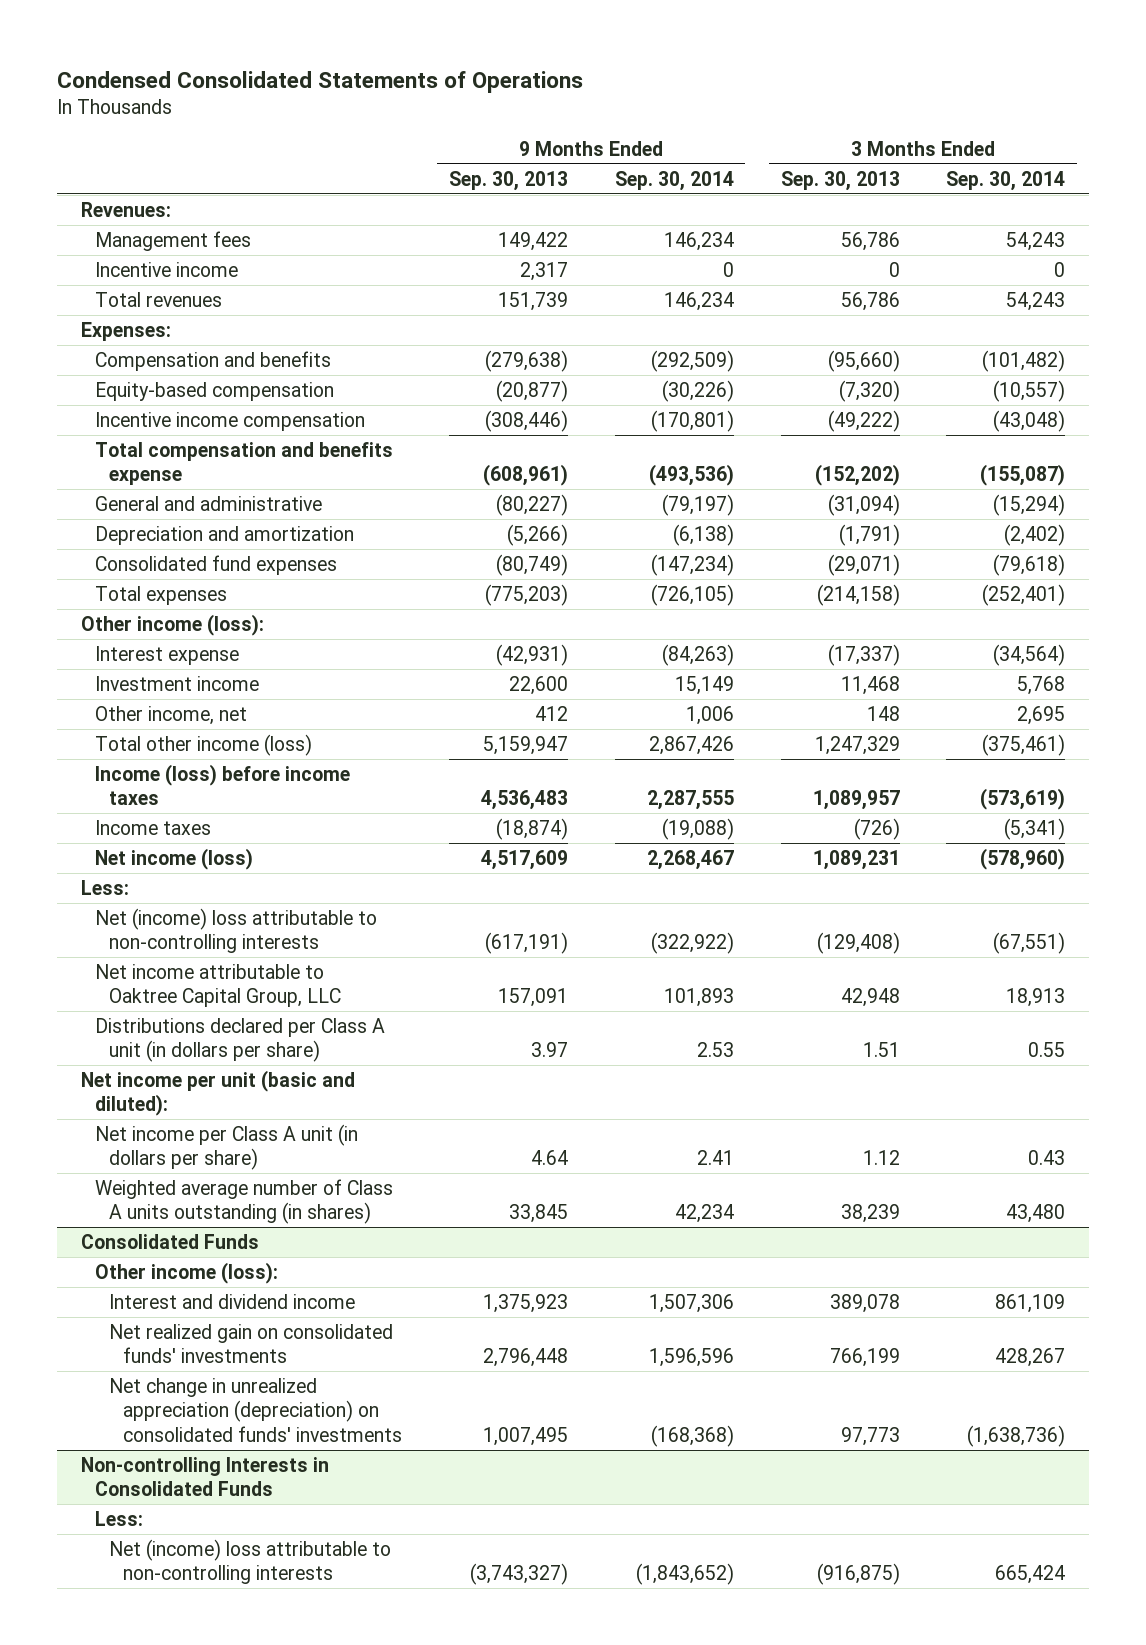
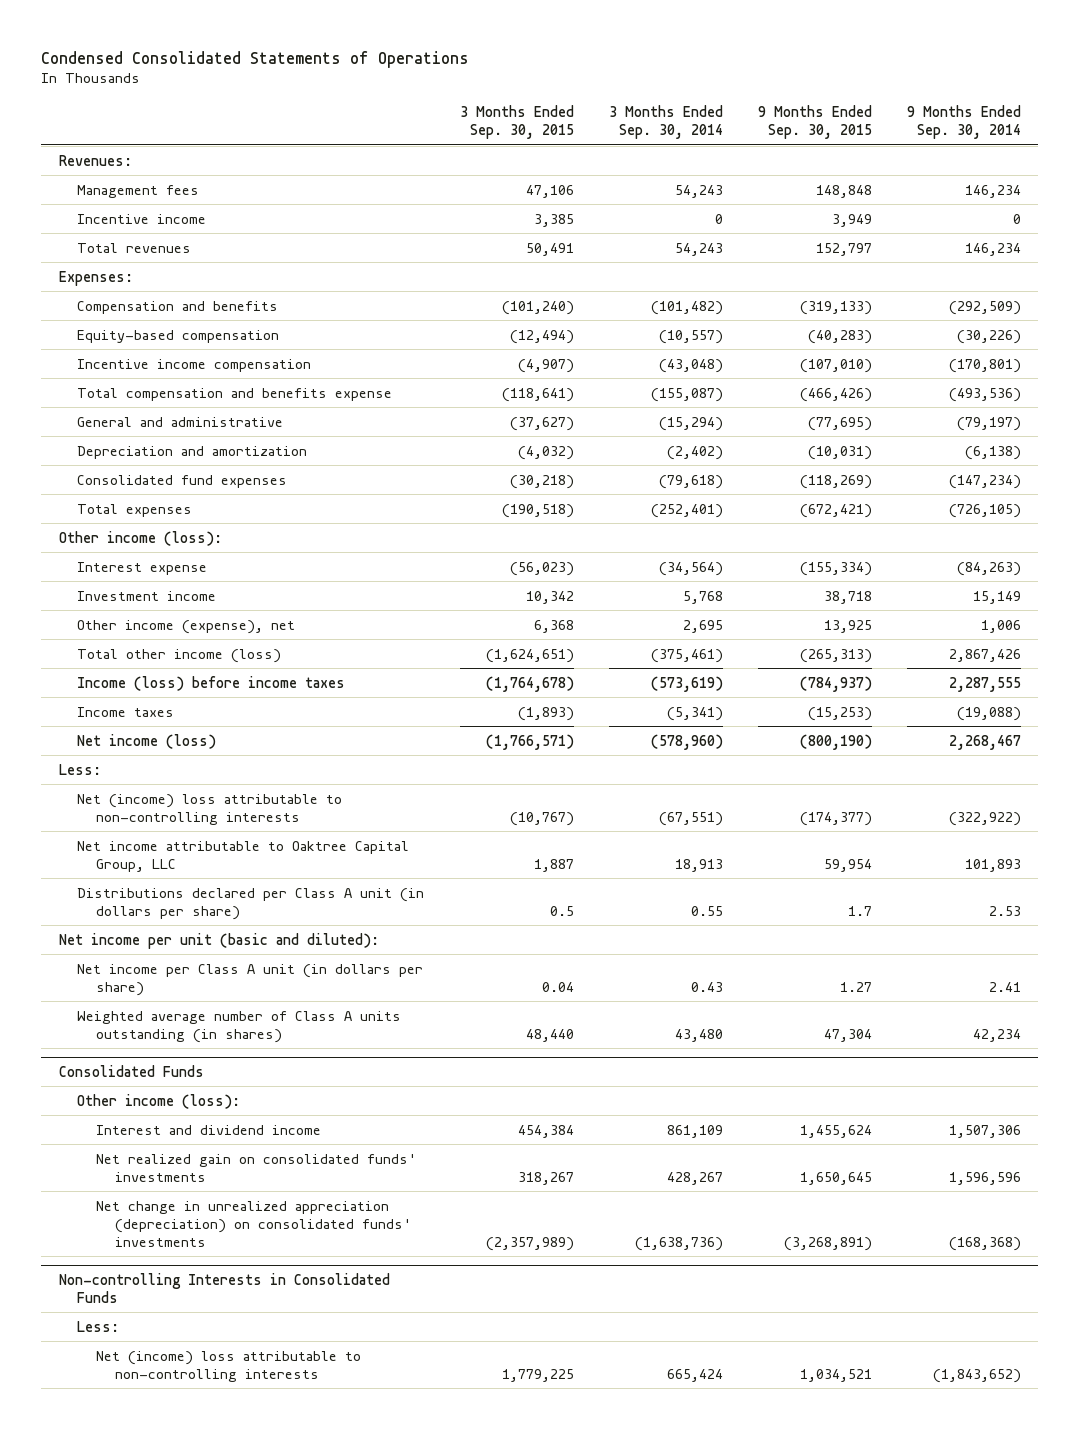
[449,170,569,191] Sep. 30, 2013 -> none
[780,170,900,191] Sep. 30, 2013 -> none
none -> [459,104,574,139] 3 Months Ended Sep. 30, 2015
none -> [757,104,872,139] 9 Months Ended Sep. 30, 2015
[94,705,247,725] Other income, net -> [77,619,296,634] Other income (expense), net

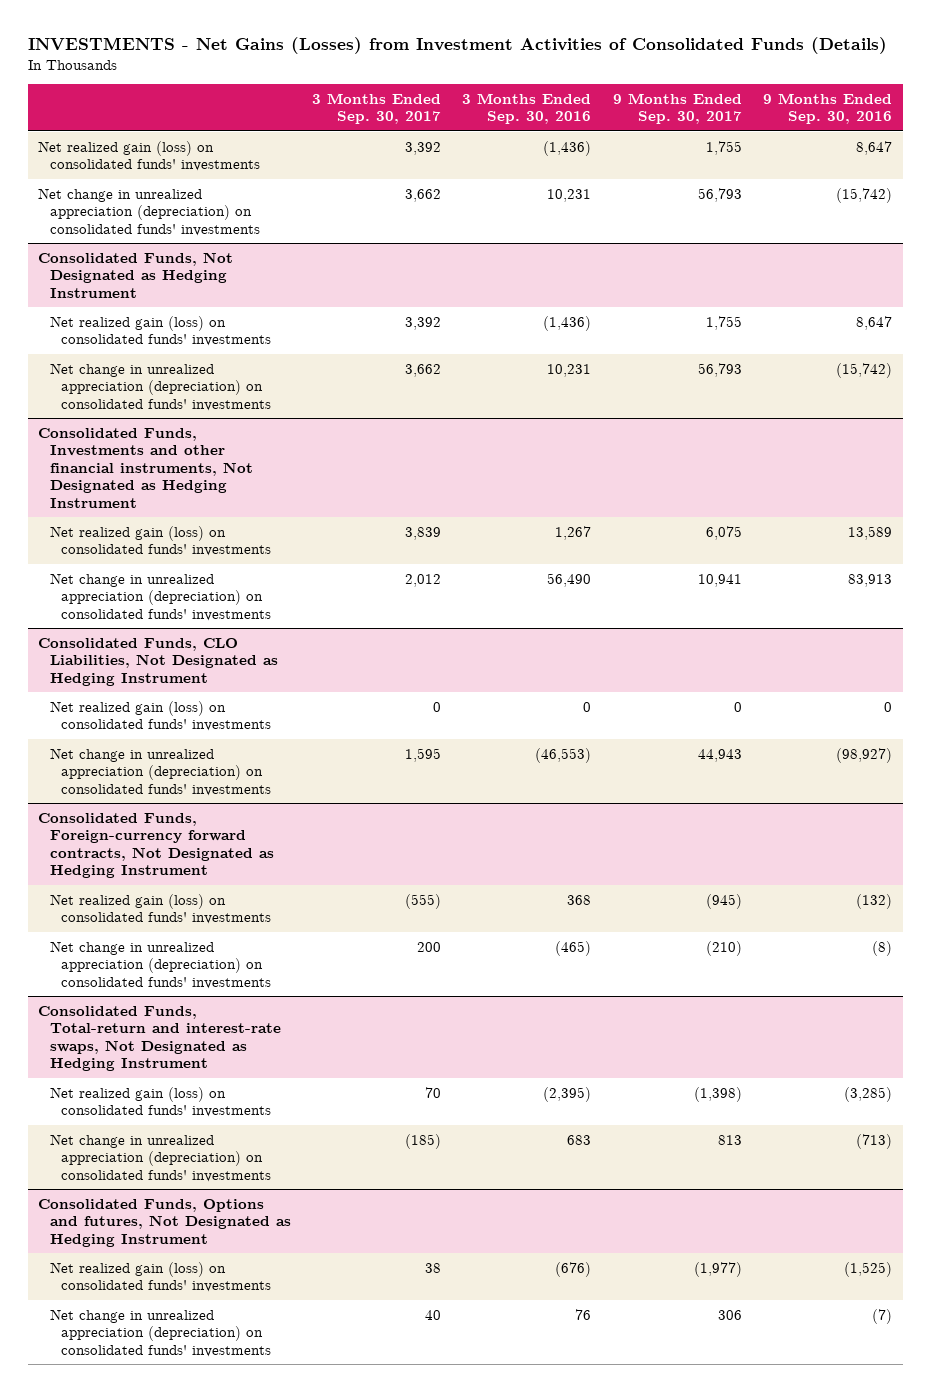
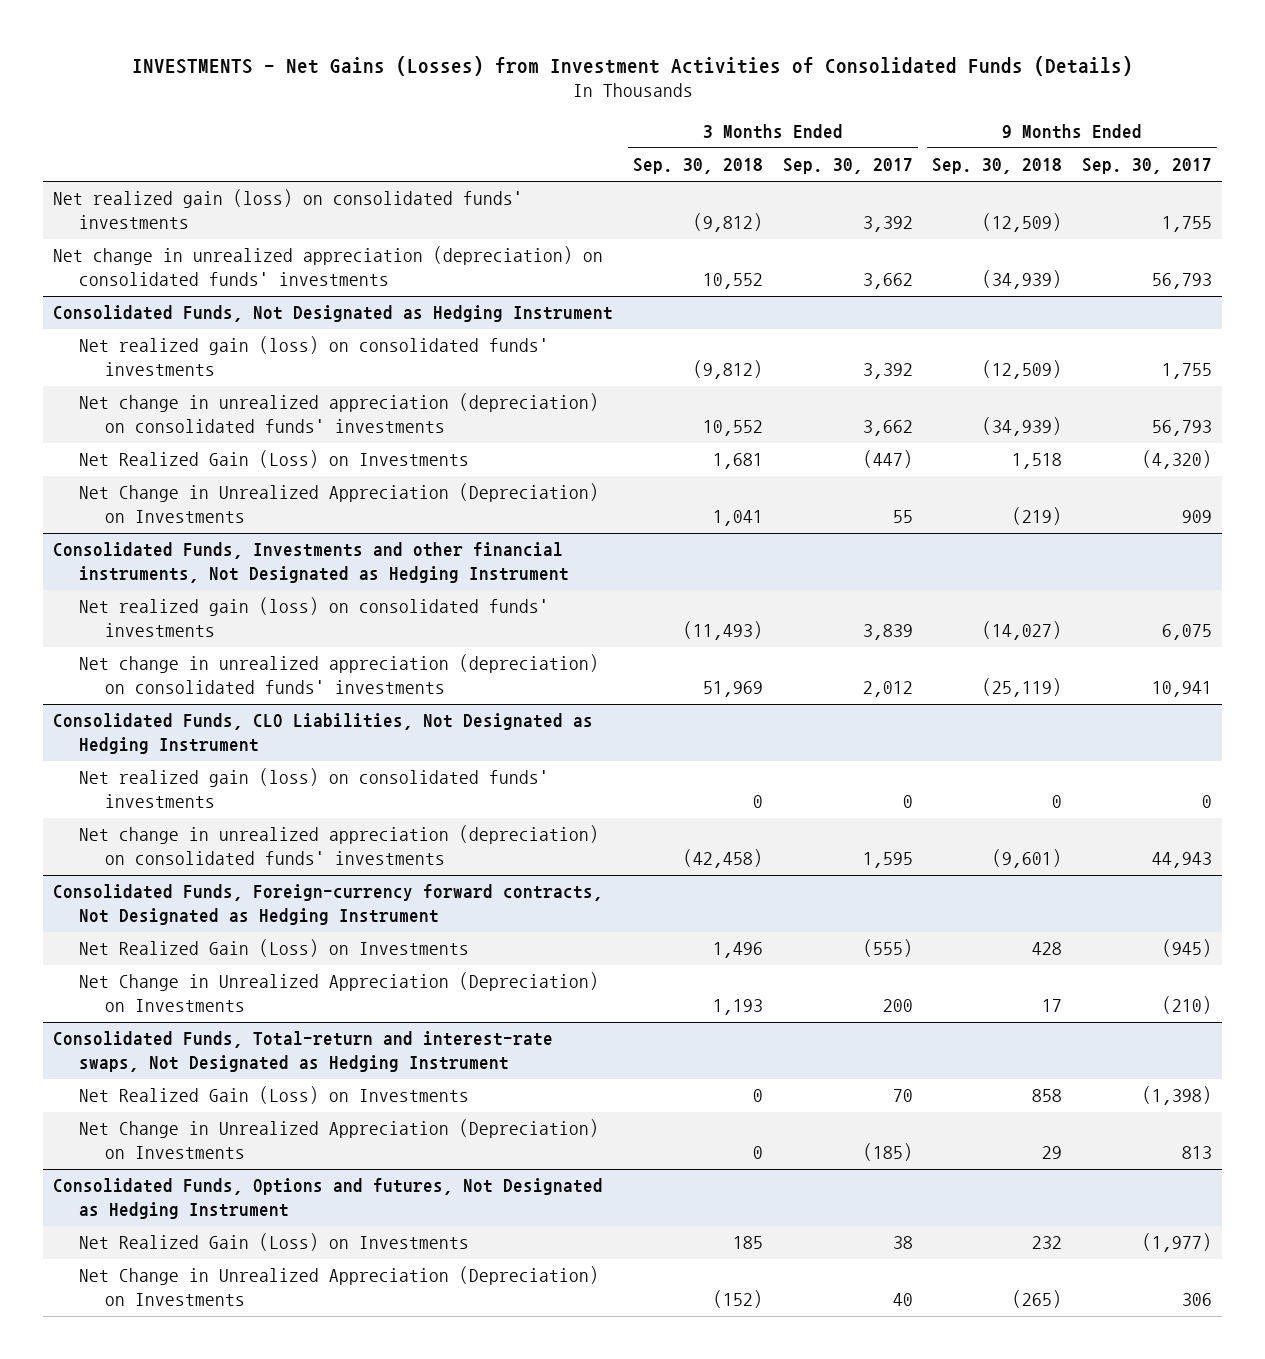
[462,92,592,125] 3 Months Ended Sep. 30, 2016 -> none
[762,92,892,125] 9 Months Ended Sep. 30, 2016 -> none
none -> [632,158,763,175] Sep. 30, 2018
none -> [932,158,1063,175] Sep. 30, 2018
none -> [78,450,469,469] Net Realized Gain (Loss) on Investments
none -> [78,483,599,524] Net Change in Unrealized Appreciation (Depreciation) on Investments
[49,893,272,925] Net realized gain (loss) on consolidated funds' investments -> [78,939,469,958] Net Realized Gain (Loss) on Investments
[49,940,272,989] Net change in unrealized appreciation (depreciation) on consolidated funds' investments -> [78,972,599,1013] Net Change in Unrealized Appreciation (Depreciation) on Investments
[49,1086,272,1118] Net realized gain (loss) on consolidated funds' investments -> [78,1086,469,1105] Net Realized Gain (Loss) on Investments
[49,1133,272,1182] Net change in unrealized appreciation (depreciation) on consolidated funds' investments -> [78,1119,599,1160] Net Change in Unrealized Appreciation (Depreciation) on Investments
[49,1261,272,1293] Net realized gain (loss) on consolidated funds' investments -> [78,1233,469,1252] Net Realized Gain (Loss) on Investments
[49,1308,272,1357] Net change in unrealized appreciation (depreciation) on consolidated funds' investments -> [78,1266,599,1307] Net Change in Unrealized Appreciation (Depreciation) on Investments

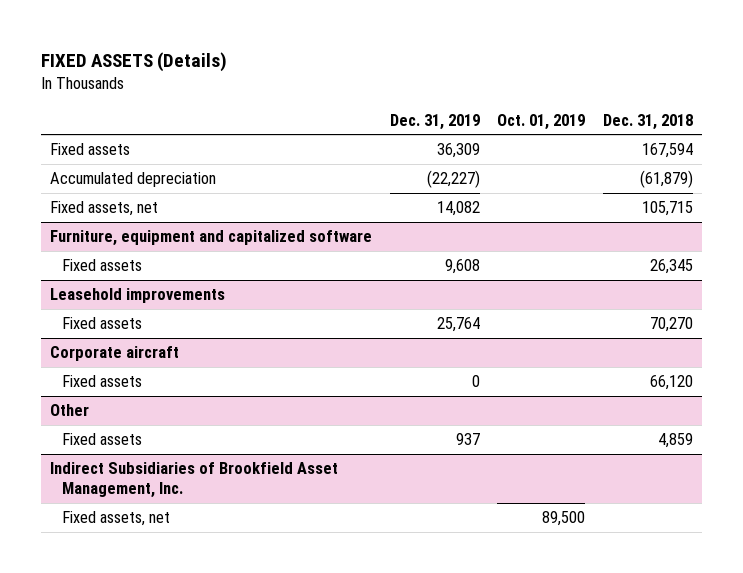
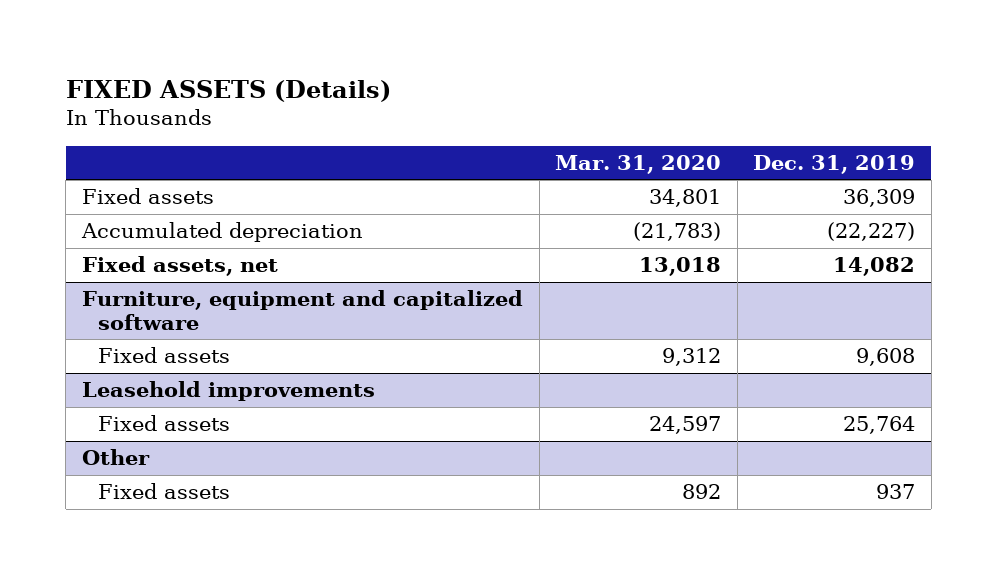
[497,113,586,130] Oct. 01, 2019 -> none
[602,113,693,130] Dec. 31, 2018 -> none
none -> [555,154,722,174] Mar. 31, 2020
[50,346,180,362] Corporate aircraft -> none
[62,375,143,388] Fixed assets -> none
[50,462,339,499] Indirect Subsidiaries of Brookfield Asset Management, Inc. -> none
[62,511,171,527] Fixed assets, net -> none

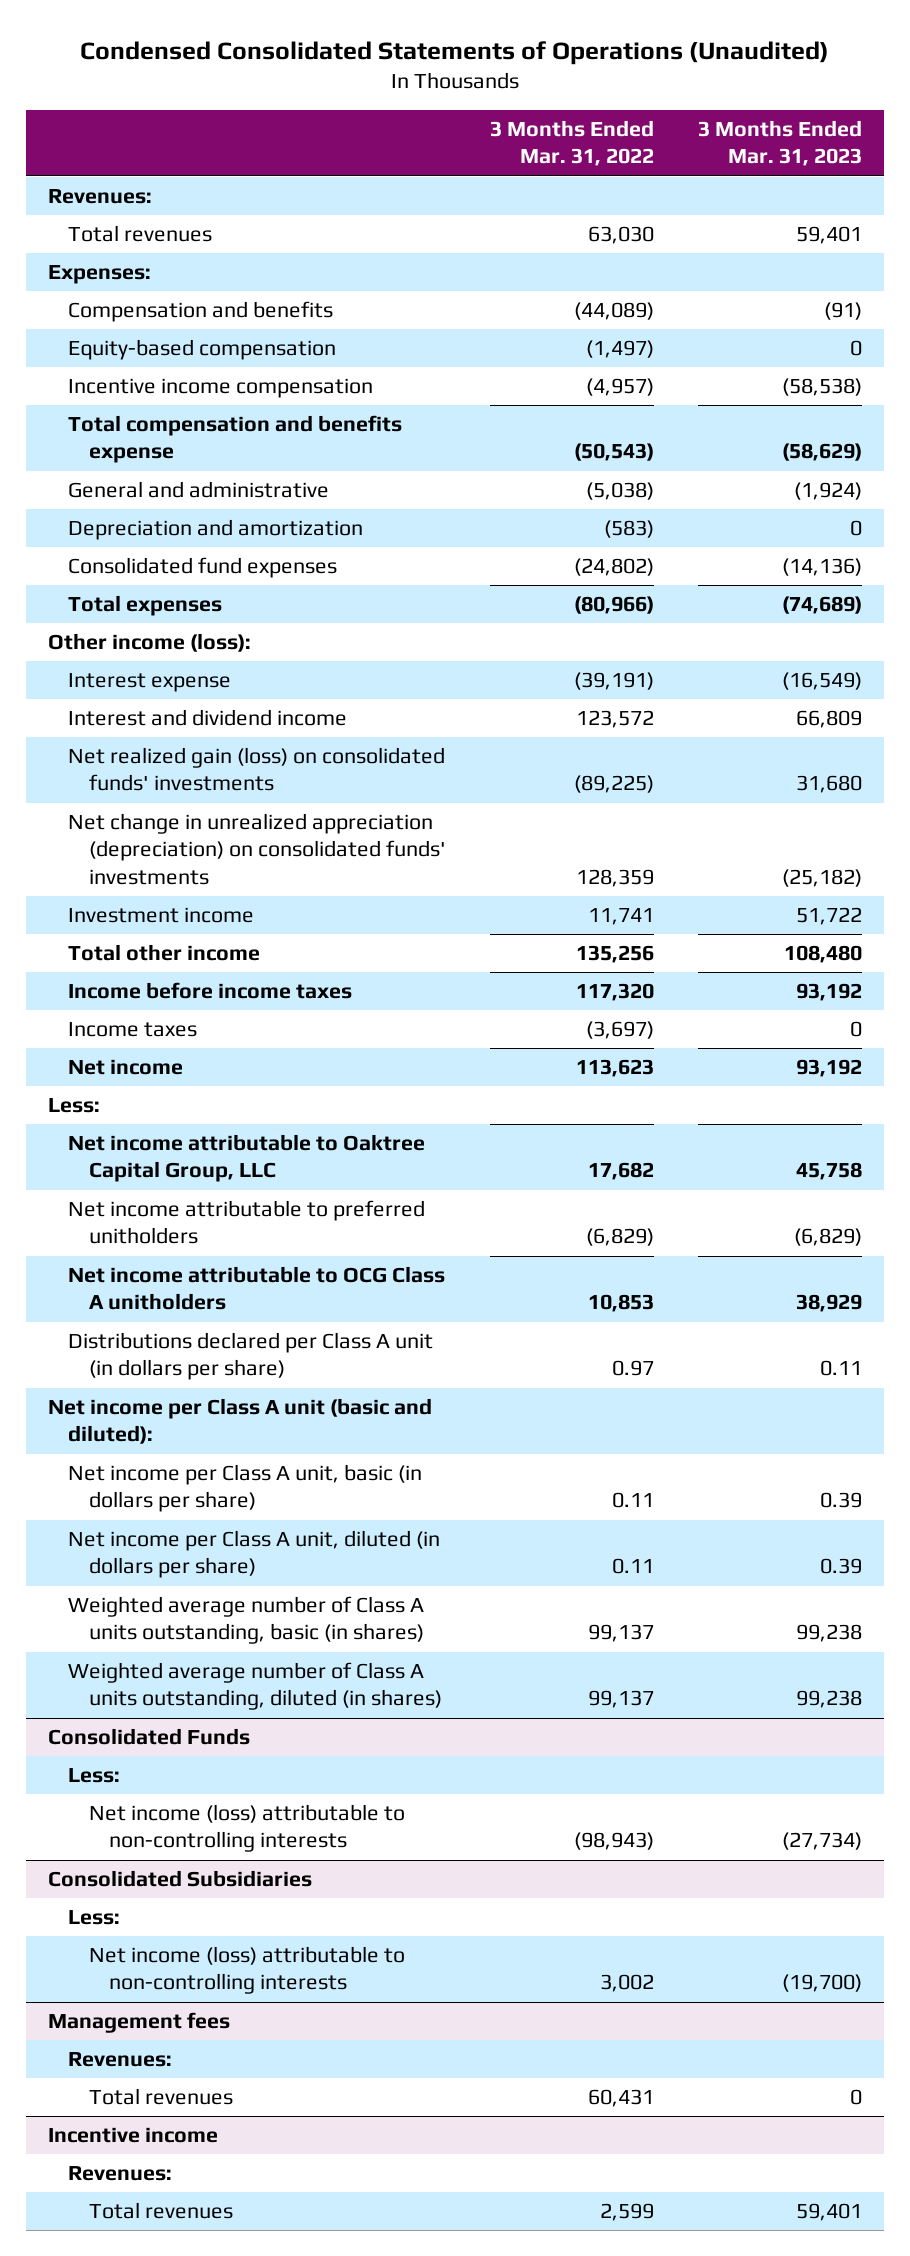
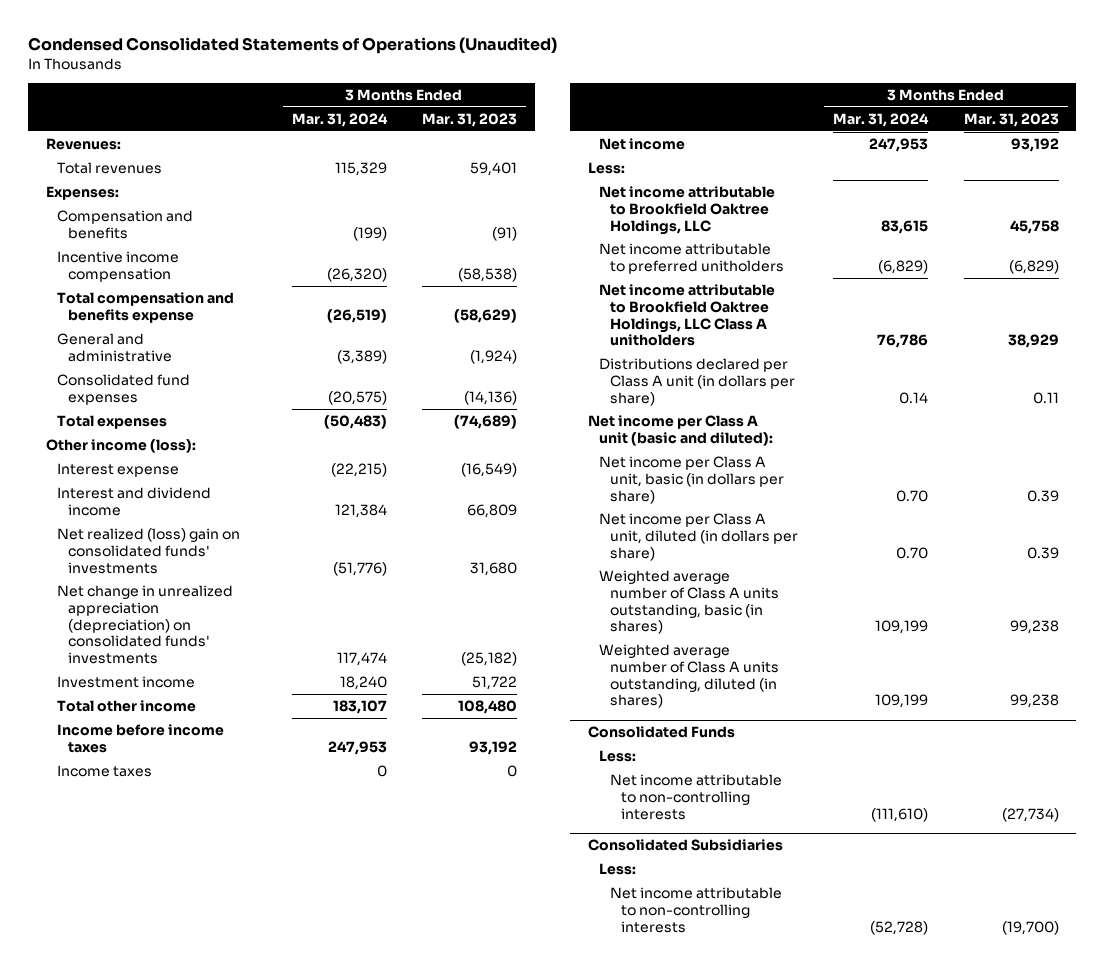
[489,120,654,167] 3 Months Ended Mar. 31, 2022 -> none
none -> [291,112,388,127] Mar. 31, 2024
[68,339,337,361] Equity-based compensation -> none
[68,519,364,541] Depreciation and amortization -> none
[68,747,446,792] Net realized gain (loss) on consolidated funds' investments -> [57,528,241,574] Net realized (loss) gain on consolidated funds' investments
[68,1134,426,1183] Net income attributable to Oaktree Capital Group, LLC -> [598,186,775,235] Net income attributable to Brookfield Oaktree Holdings, LLC
[68,1266,446,1311] Net income attributable to OCG Class A unitholders -> [598,284,775,347] Net income attributable to Brookfield Oaktree Holdings, LLC Class A unitholders
[88,1804,405,1853] Net income (loss) attributable to non-controlling interests -> [609,774,782,820] Net income attributable to non-controlling interests
[47,2012,230,2034] Management fees -> none
[68,2052,173,2068] Revenues: -> none
[88,2088,233,2106] Total revenues -> none
[47,2127,218,2144] Incentive income -> none
[68,2166,173,2182] Revenues: -> none
[88,2202,233,2220] Total revenues -> none
[88,1946,405,1995] Net income (loss) attributable to non-controlling interests -> [609,887,782,933] Net income attributable to non-controlling interests

